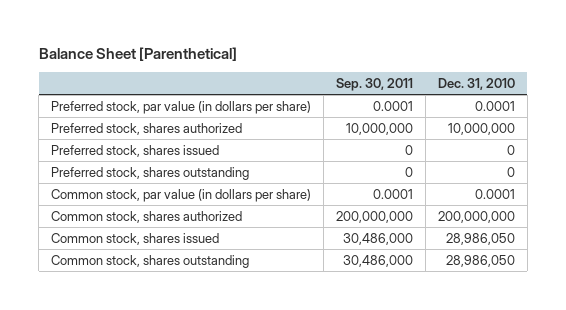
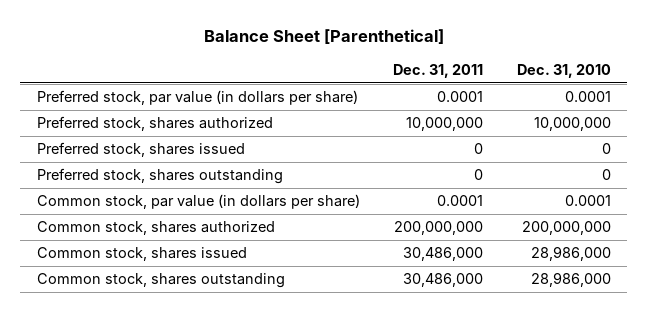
[335,78,413,92] Sep. 30, 2011 -> none
none -> [393,63,484,78] Dec. 31, 2011
[445,232,515,245] 28,986,050 -> [530,246,611,262] 28,986,000
[445,254,515,267] 28,986,050 -> [530,272,611,288] 28,986,000

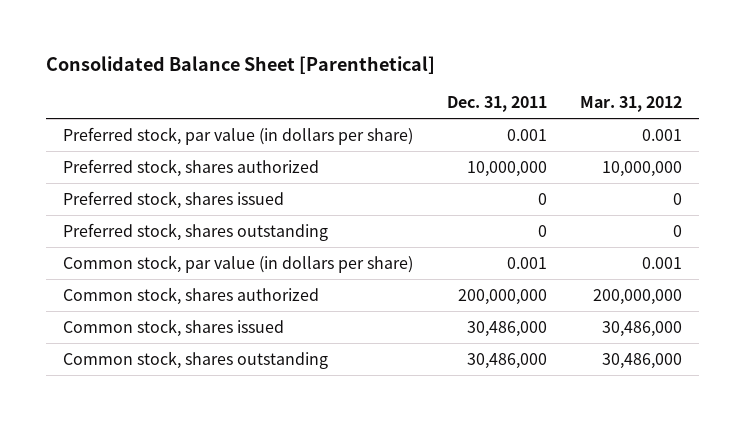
[203,29,444,45] Balance Sheet [Parenthetical] -> [46,55,436,74] Consolidated Balance Sheet [Parenthetical]
[516,63,611,78] Dec. 31, 2010 -> none
none -> [580,96,683,113] Mar. 31, 2012
[437,91,484,103] 0.0001 -> [506,128,547,141] 0.001
[437,195,484,207] 0.0001 -> [506,256,547,269] 0.001

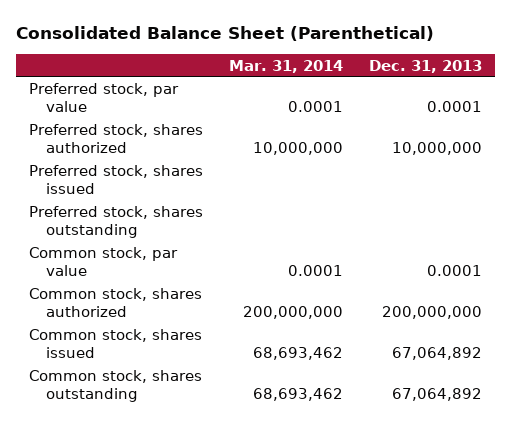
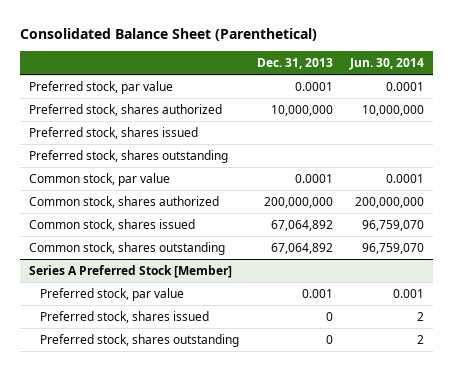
[228,59,343,73] Mar. 31, 2014 -> none
none -> [348,58,424,71] Jun. 30, 2014
none -> [28,264,232,278] Series A Preferred Stock [Member]
none -> [40,287,185,301] Preferred stock, par value
none -> [40,310,210,323] Preferred stock, shares issued
none -> [40,333,240,347] Preferred stock, shares outstanding

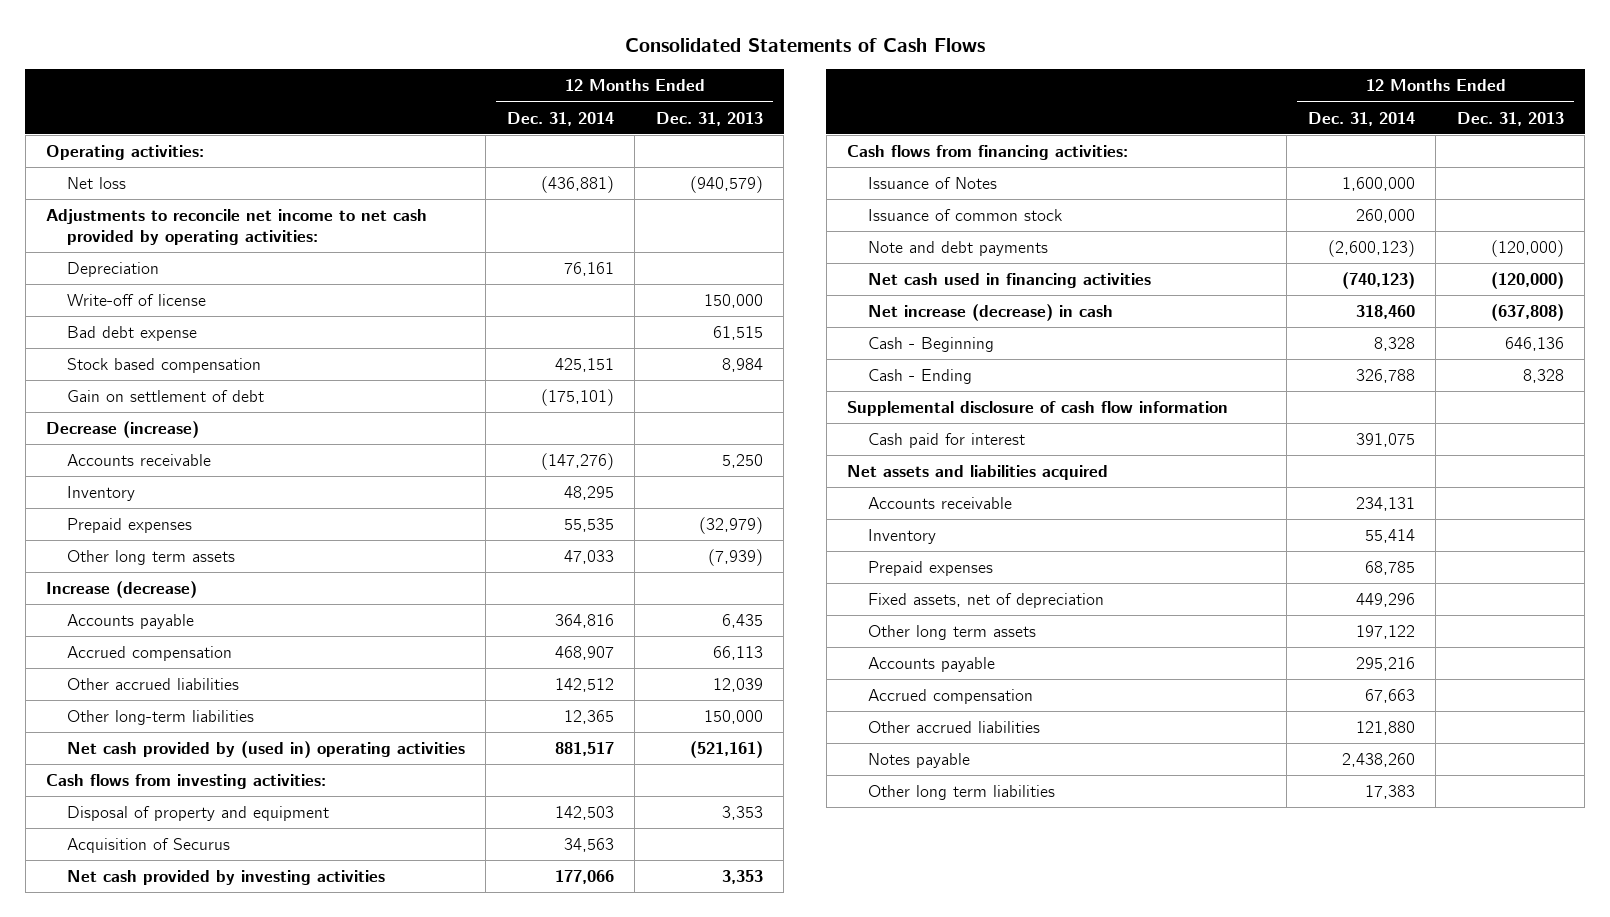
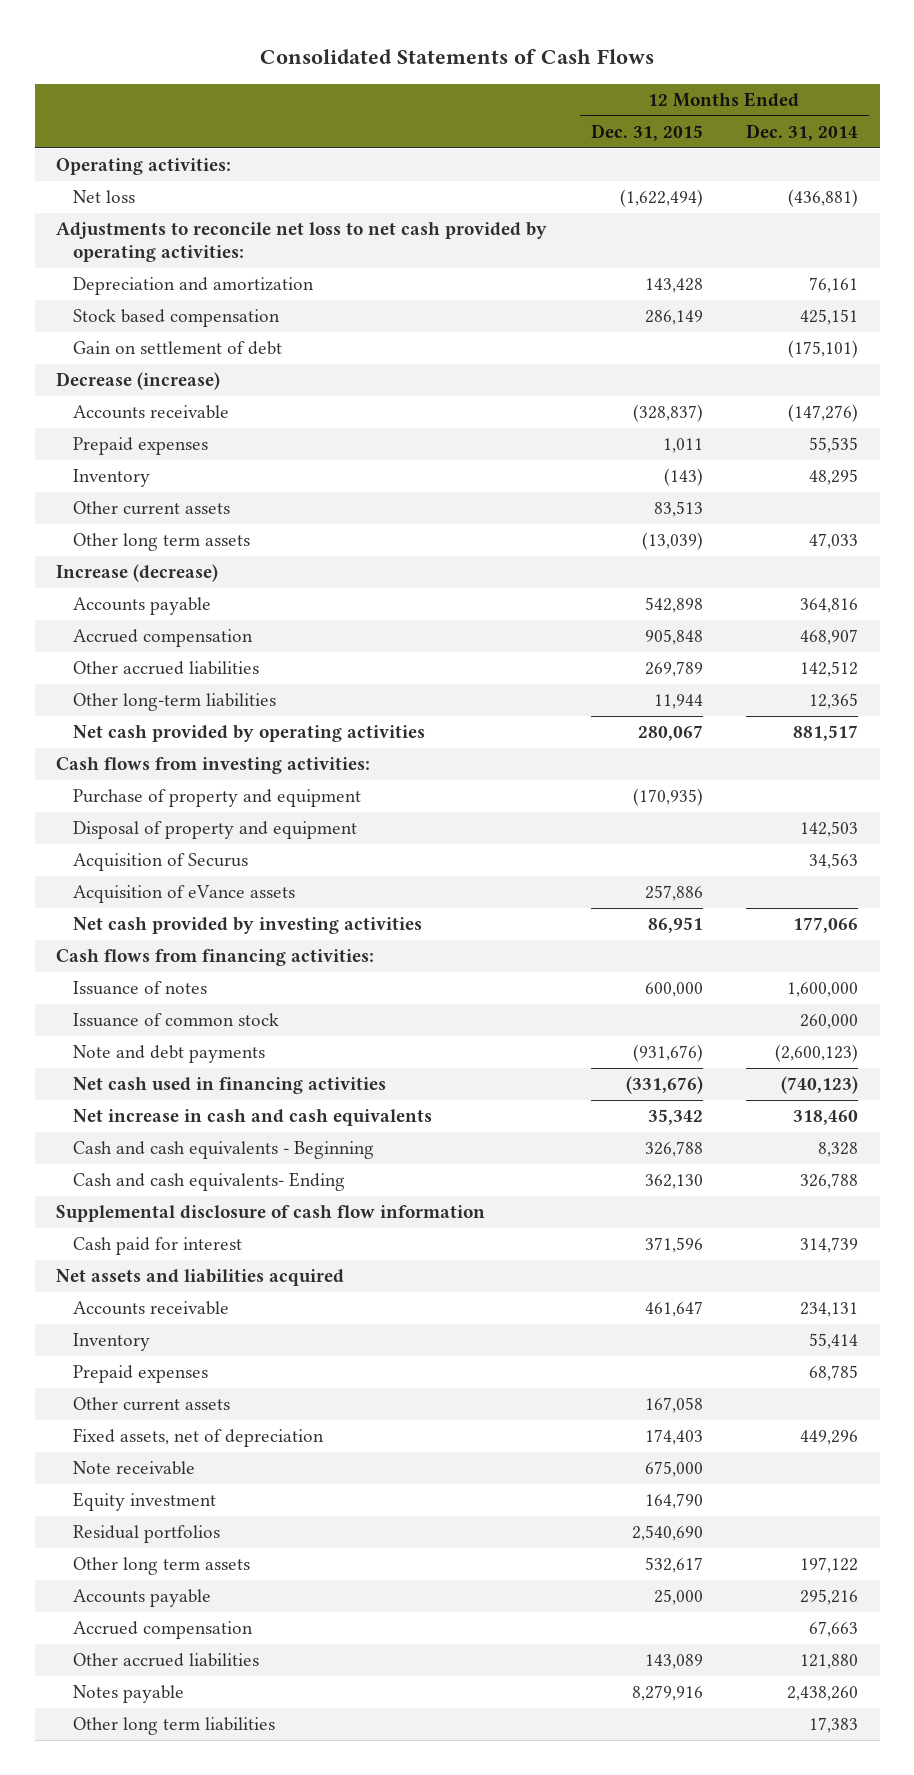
[655,111,763,126] Dec. 31, 2013 -> none
none -> [590,124,703,142] Dec. 31, 2015
[66,294,206,307] Write-off of license -> none
[66,326,197,342] Bad debt expense -> none
[46,209,428,245] Adjustments to reconcile net income to net cash provided by operating activities: -> [56,222,548,263] Adjustments to reconcile net loss to net cash provided by operating activities:
[66,262,159,278] Depreciation -> [72,277,314,296] Depreciation and amortization
[66,486,135,502] Inventory -> [72,469,150,488] Inventory
none -> [72,501,230,516] Other current assets
[66,741,465,759] Net cash provided by (used in) operating activities -> [72,725,425,743] Net cash provided by operating activities
none -> [72,789,361,808] Purchase of property and equipment
none -> [72,885,295,904] Acquisition of eVance assets
[867,177,997,190] Issuance of Notes -> [72,981,207,996] Issuance of notes
[867,304,1113,322] Net increase (decrease) in cash -> [72,1109,432,1127] Net increase in cash and cash equivalents
[867,337,994,353] Cash - Beginning -> [72,1141,374,1160] Cash and cash equivalents - Beginning
[867,369,972,385] Cash - Ending -> [72,1172,345,1192] Cash and cash equivalents- Ending
[1355,433,1415,448] 391,075 -> [800,1237,859,1254] 314,739
none -> [72,1397,230,1412] Other current assets
none -> [72,1461,195,1476] Note receivable
none -> [72,1492,216,1512] Equity investment
none -> [72,1525,220,1544] Residual portfolios

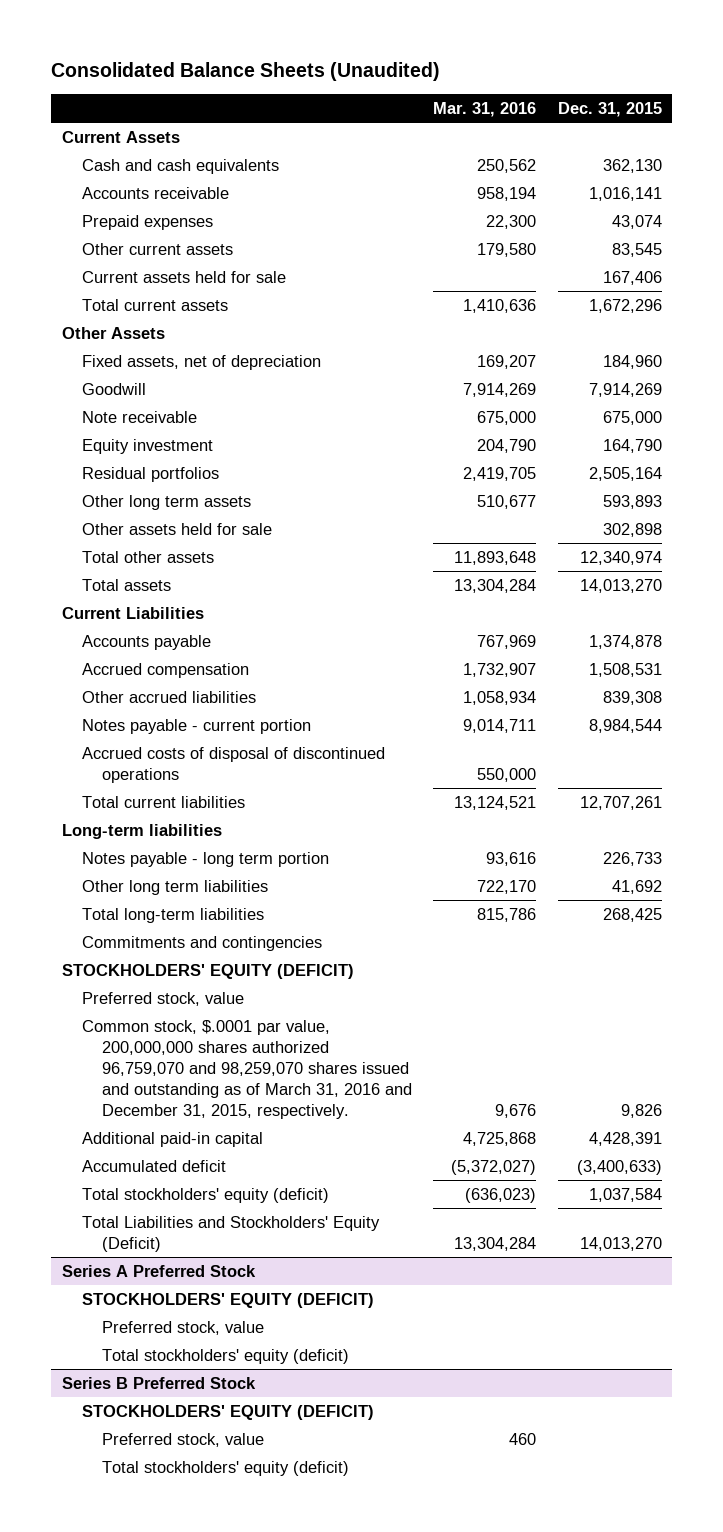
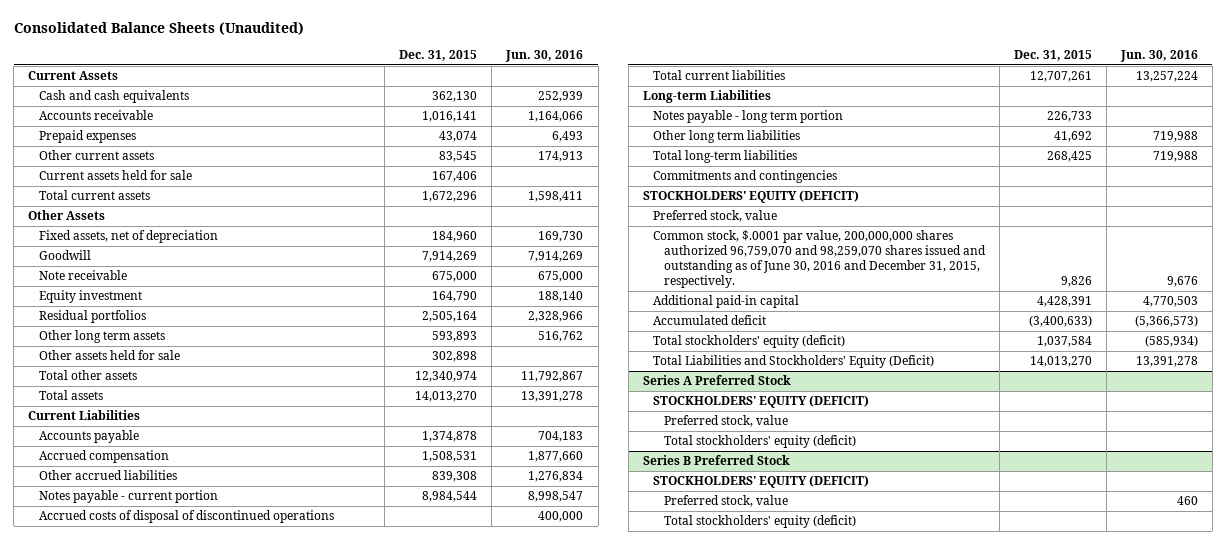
[433,101,537,117] Mar. 31, 2016 -> none
none -> [505,50,584,63] Jun. 30, 2016
[61,823,222,839] Long-term liabilities -> [642,90,771,104] Long-term Liabilities
[81,1019,412,1120] Common stock, $.0001 par value, 200,000,000 shares authorized 96,759,070 and 98,259,070 shares issued and outstanding as of March 31, 2016 and December 31, 2015, respectively. -> [653,230,986,289] Common stock, $.0001 par value, 200,000,000 shares authorized 96,759,070 and 98,259,070 shares issued and outstanding as of June 30, 2016 and December 31, 2015, respectively.

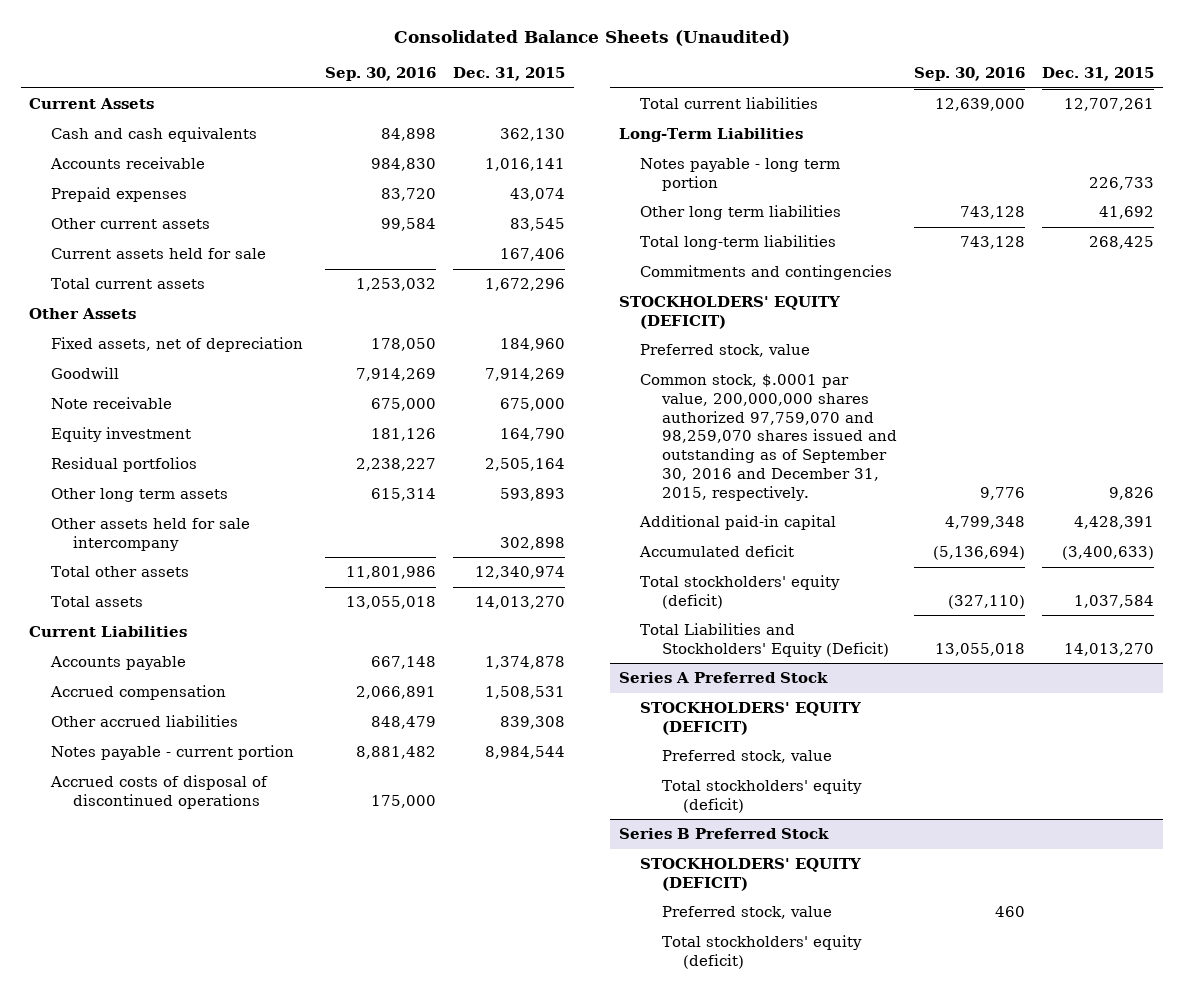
[505,50,584,63] Jun. 30, 2016 -> none
none -> [324,67,436,82] Sep. 30, 2016
[38,350,180,361] Other assets held for sale -> [51,518,251,551] Other assets held for sale intercompany
[642,90,771,104] Long-term Liabilities -> [618,128,803,143] Long-Term Liabilities
[653,230,986,289] Common stock, $.0001 par value, 200,000,000 shares authorized 96,759,070 and 98,259,070 shares issued and outstanding as of June 30, 2016 and December 31, 2015, respectively. -> [640,374,897,501] Common stock, $.0001 par value, 200,000,000 shares authorized 97,759,070 and 98,259,070 shares issued and outstanding as of September 30, 2016 and December 31, 2015, respectively.

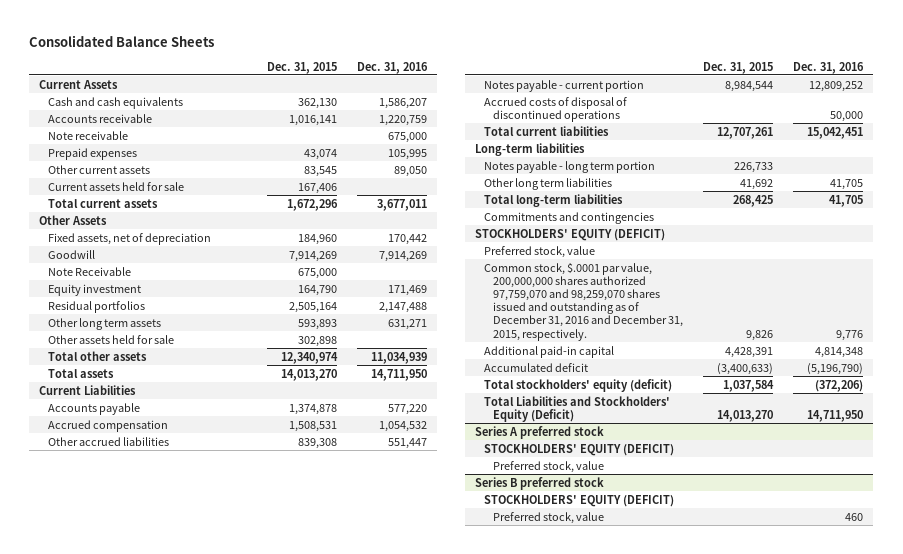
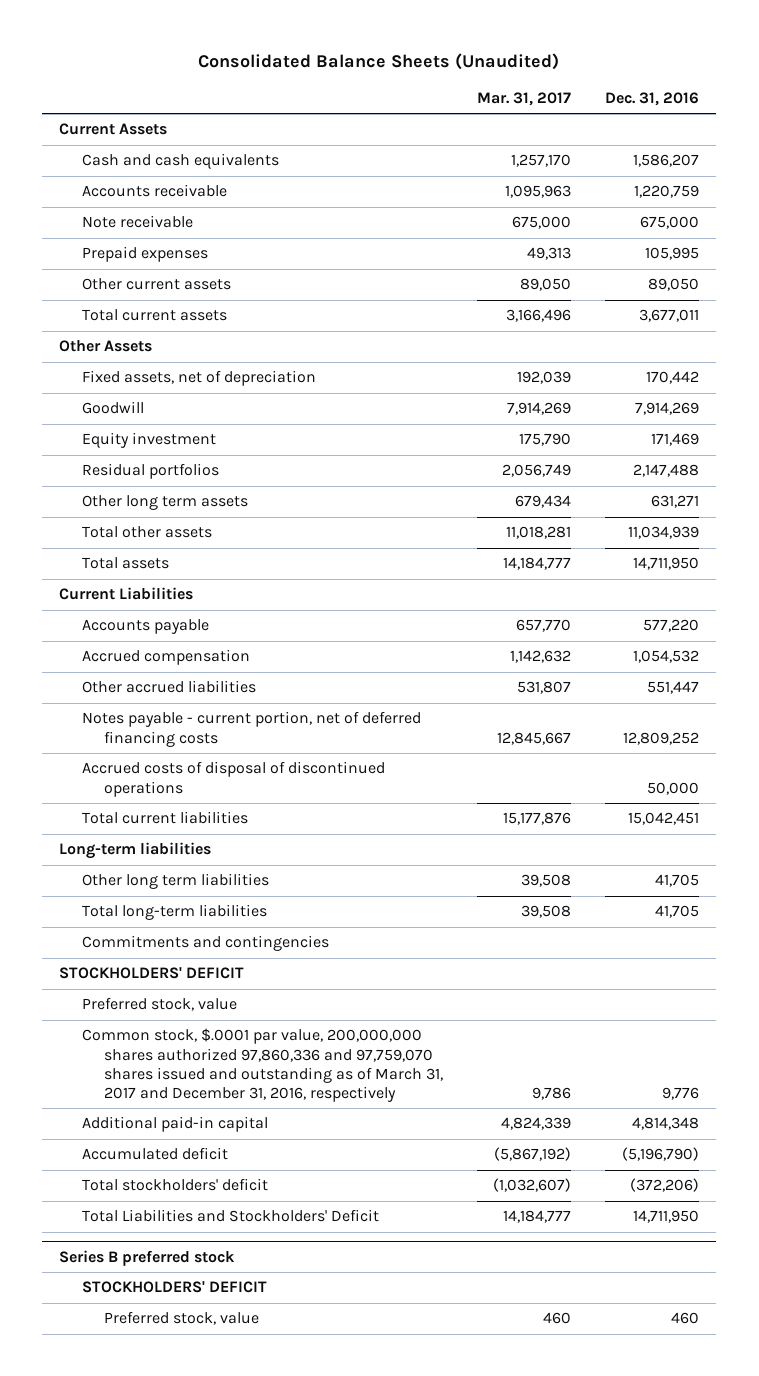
[29,34,215,47] Consolidated Balance Sheets -> [198,52,560,70] Consolidated Balance Sheets (Unaudited)
[267,61,338,74] Dec. 31, 2015 -> none
none -> [477,92,572,107] Mar. 31, 2017
[48,181,185,191] Current assets held for sale -> none
[48,266,132,276] Note Receivable -> none
[48,334,175,344] Other assets held for sale -> none
[484,79,645,92] Notes payable - current portion -> [81,711,421,747] Notes payable - current portion, net of deferred financing costs
[484,160,656,173] Notes payable - long term portion -> none
[475,228,666,241] STOCKHOLDERS' EQUITY (DEFICIT) -> [59,967,245,980] STOCKHOLDERS' DEFICIT
[484,261,684,341] Common stock, $.0001 par value, 200,000,000 shares authorized 97,759,070 and 98,259,070 shares issued and outstanding as of December 31, 2016 and December 31, 2015, respectively. -> [81,1028,444,1103] Common stock, $.0001 par value, 200,000,000 shares authorized 97,860,336 and 97,759,070 shares issued and outstanding as of March 31, 2017 and December 31, 2016, respectively
[475,425,605,439] Series A preferred stock -> none
[484,443,675,456] STOCKHOLDERS' EQUITY (DEFICIT) -> none
[493,460,605,473] Preferred stock, value -> none
[484,378,673,392] Total stockholders' equity (deficit) -> [81,1178,268,1192] Total stockholders' deficit
[484,395,671,422] Total Liabilities and Stockholders' Equity (Deficit) -> [81,1209,379,1223] Total Liabilities and Stockholders' Deficit
[484,494,675,507] STOCKHOLDERS' EQUITY (DEFICIT) -> [81,1281,267,1294] STOCKHOLDERS' DEFICIT

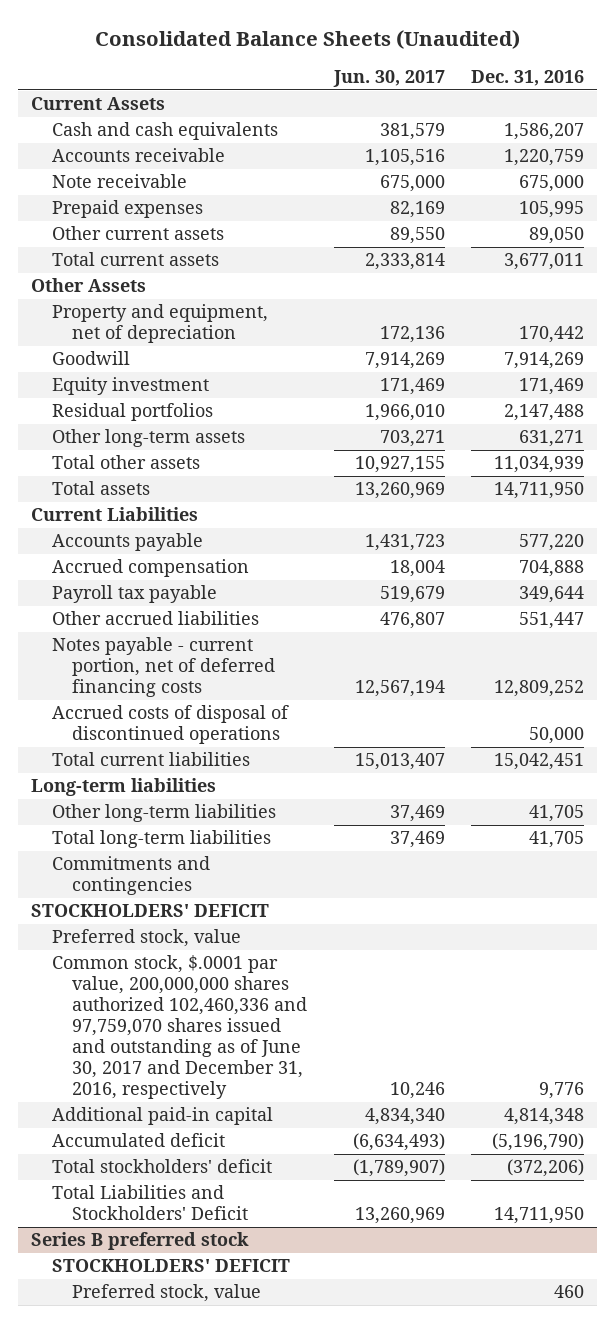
[477,92,572,107] Mar. 31, 2017 -> none
none -> [332,70,445,88] Jun. 30, 2017
[81,370,316,387] Fixed assets, net of depreciation -> [51,304,268,344] Property and equipment, net of depreciation
[81,495,248,511] Other long term assets -> [51,429,245,448] Other long-term assets
[633,650,700,664] 1,054,532 -> [519,560,585,578] 704,888
none -> [51,585,217,604] Payroll tax payable
[81,873,269,890] Other long term liabilities -> [51,804,276,823] Other long-term liabilities
[81,1028,444,1103] Common stock, $.0001 par value, 200,000,000 shares authorized 97,860,336 and 97,759,070 shares issued and outstanding as of March 31, 2017 and December 31, 2016, respectively -> [51,955,307,1100] Common stock, $.0001 par value, 200,000,000 shares authorized 102,460,336 and 97,759,070 shares issued and outstanding as of June 30, 2017 and December 31, 2016, respectively

